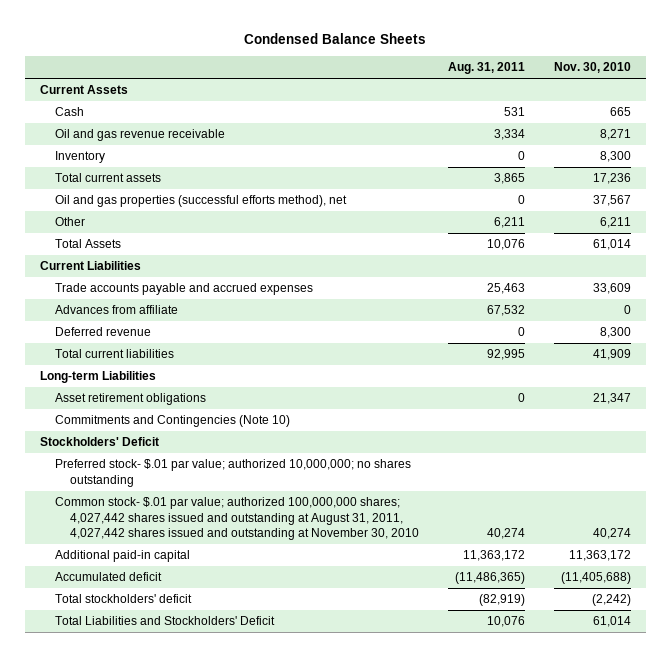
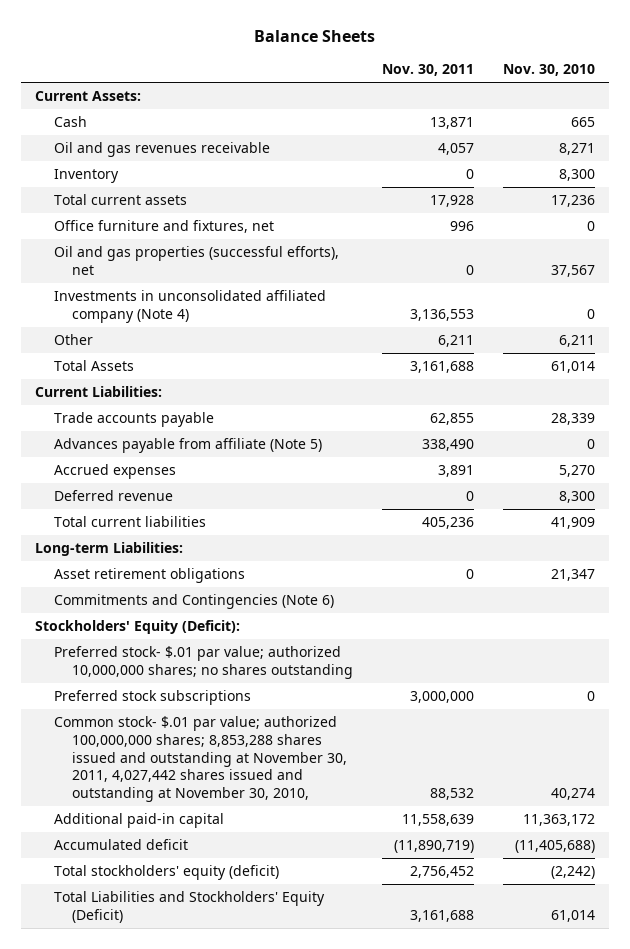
[244,32,427,44] Condensed Balance Sheets -> [253,30,375,43] Balance Sheets
[448,62,526,75] Aug. 31, 2011 -> none
none -> [381,64,474,77] Nov. 30, 2011
[39,85,128,95] Current Assets -> [34,91,141,102] Current Assets:
[55,129,226,142] Oil and gas revenue receivable -> [53,142,270,158] Oil and gas revenues receivable
none -> [53,220,274,234] Office furniture and fixtures, net
[55,195,348,208] Oil and gas properties (successful efforts method), net -> [53,246,339,275] Oil and gas properties (successful efforts), net
none -> [53,290,326,323] Investments in unconsolidated affiliated company (Note 4)
[39,261,141,271] Current Liabilities -> [34,386,162,398] Current Liabilities:
[55,283,314,296] Trade accounts payable and accrued expenses -> [53,412,214,428] Trade accounts payable
[593,283,632,295] 33,609 -> [550,413,595,426] 28,339
[55,305,179,315] Advances from affiliate -> [53,438,322,454] Advances payable from affiliate (Note 5)
none -> [53,464,176,480] Accrued expenses
[39,371,156,384] Long-term Liabilities -> [34,542,183,557] Long-term Liabilities:
[55,415,291,428] Commitments and Contingencies (Note 10) -> [53,594,334,610] Commitments and Contingencies (Note 6)
[39,437,159,447] Stockholders' Deficit -> [34,620,240,635] Stockholders' Equity (Deficit):
[55,459,412,487] Preferred stock- $.01 par value; authorized 10,000,000; no shares outstanding -> [53,646,354,679] Preferred stock- $.01 par value; authorized 10,000,000 shares; no shares outstanding
none -> [53,690,251,706] Preferred stock subscriptions
[55,497,420,541] Common stock- $.01 par value; authorized 100,000,000 shares; 4,027,442 shares issued and outstanding at August 31, 2011, 4,027,442 shares issued and outstanding at November 30, 2010 -> [53,716,348,802] Common stock- $.01 par value; authorized 100,000,000 shares; 8,853,288 shares issued and outstanding at November 30, 2011, 4,027,442 shares issued and outstanding at November 30, 2010,
[55,594,193,604] Total stockholders' deficit -> [53,865,279,881] Total stockholders' equity (deficit)
[55,616,276,626] Total Liabilities and Stockholders' Deficit -> [53,891,325,923] Total Liabilities and Stockholders' Equity (Deficit)

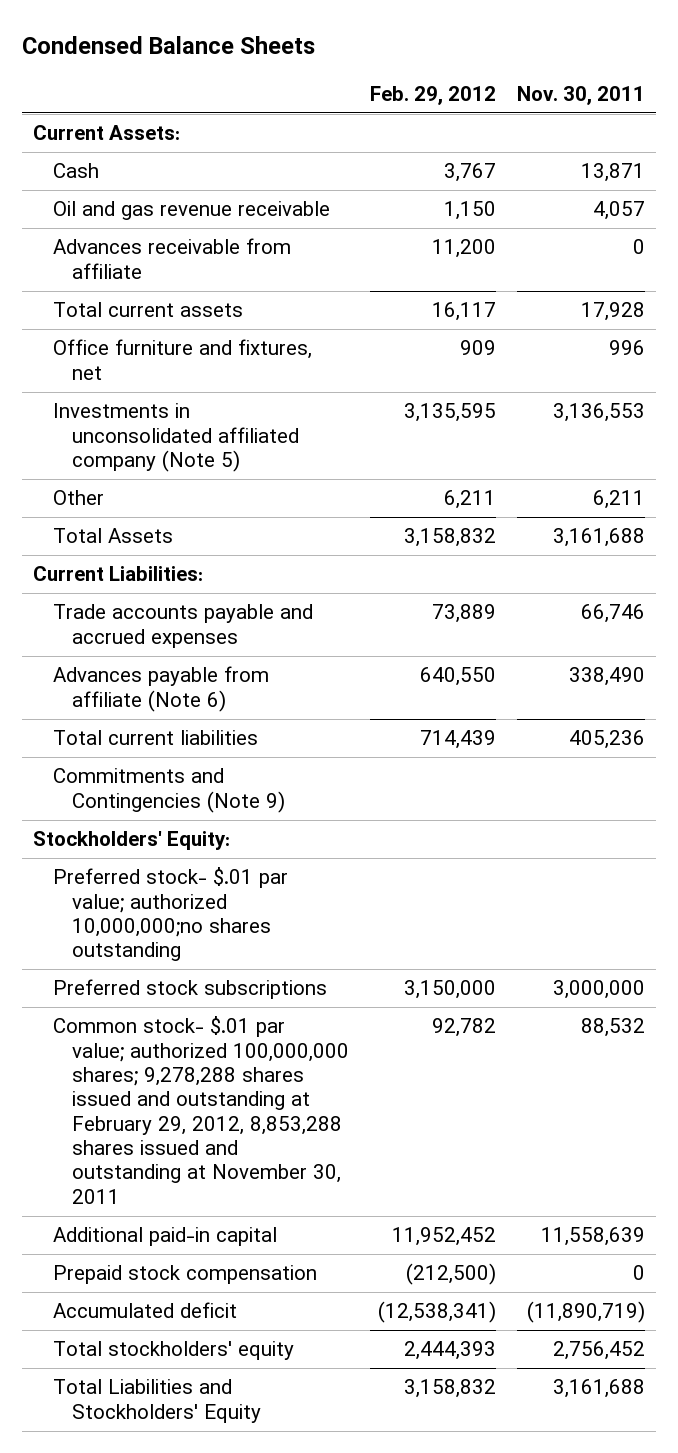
[253,30,375,43] Balance Sheets -> [22,36,316,55] Condensed Balance Sheets
[502,64,595,77] Nov. 30, 2010 -> none
none -> [370,85,497,105] Feb. 29, 2012
[53,169,119,184] Inventory -> none
[53,142,270,158] Oil and gas revenues receivable -> [52,201,330,221] Oil and gas revenue receivable
none -> [52,238,291,279] Advances receivable from affiliate
[53,246,339,275] Oil and gas properties (successful efforts), net -> none
[53,290,326,323] Investments in unconsolidated affiliated company (Note 4) -> [52,403,300,473] Investments in unconsolidated affiliated company (Note 5)
[53,464,176,480] Accrued expenses -> none
[53,490,173,502] Deferred revenue -> none
[53,412,214,428] Trade accounts payable -> [52,604,313,648] Trade accounts payable and accrued expenses
[429,413,474,426] 62,855 -> [581,604,646,624] 66,746
[53,438,322,454] Advances payable from affiliate (Note 5) -> [52,666,269,712] Advances payable from affiliate (Note 6)
[34,542,183,557] Long-term Liabilities: -> none
[53,568,245,584] Asset retirement obligations -> none
[53,594,334,610] Commitments and Contingencies (Note 6) -> [52,768,286,813] Commitments and Contingencies (Note 9)
[34,620,240,635] Stockholders' Equity (Deficit): -> [32,831,230,851] Stockholders' Equity:
[53,646,354,679] Preferred stock- $.01 par value; authorized 10,000,000 shares; no shares outstanding -> [52,867,288,962] Preferred stock- $.01 par value; authorized 10,000,000;no shares outstanding
[53,716,348,802] Common stock- $.01 par value; authorized 100,000,000 shares; 8,853,288 shares issued and outstanding at November 30, 2011, 4,027,442 shares issued and outstanding at November 30, 2010, -> [52,1016,350,1204] Common stock- $.01 par value; authorized 100,000,000 shares; 9,278,288 shares issued and outstanding at February 29, 2012, 8,853,288 shares issued and outstanding at November 30, 2011
none -> [52,1265,317,1285] Prepaid stock compensation
[53,865,279,881] Total stockholders' equity (deficit) -> [52,1341,294,1361] Total stockholders' equity
[53,891,325,923] Total Liabilities and Stockholders' Equity (Deficit) -> [52,1379,262,1423] Total Liabilities and Stockholders' Equity

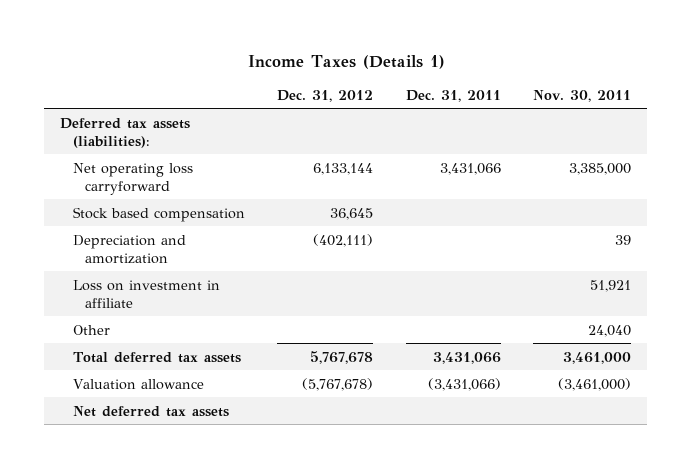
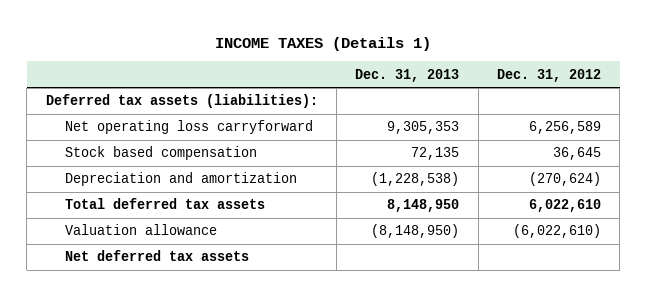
[247,54,445,69] Income Taxes (Details 1) -> [215,36,432,51] INCOME TAXES (Details 1)
[405,89,501,102] Dec. 31, 2011 -> none
[533,89,632,102] Nov. 30, 2011 -> none
none -> [355,68,460,82] Dec. 31, 2013
[313,162,374,175] 6,133,144 -> [529,121,602,135] 6,256,589
[72,279,220,308] Loss on investment in affiliate -> none
[72,324,110,335] Other -> none
[313,233,374,247] (402,111) -> [529,172,602,187] (270,624)
[310,350,374,364] 5,767,678 -> [529,199,602,213] 6,022,610
[302,377,374,391] (5,767,678) -> [513,224,602,239] (6,022,610)

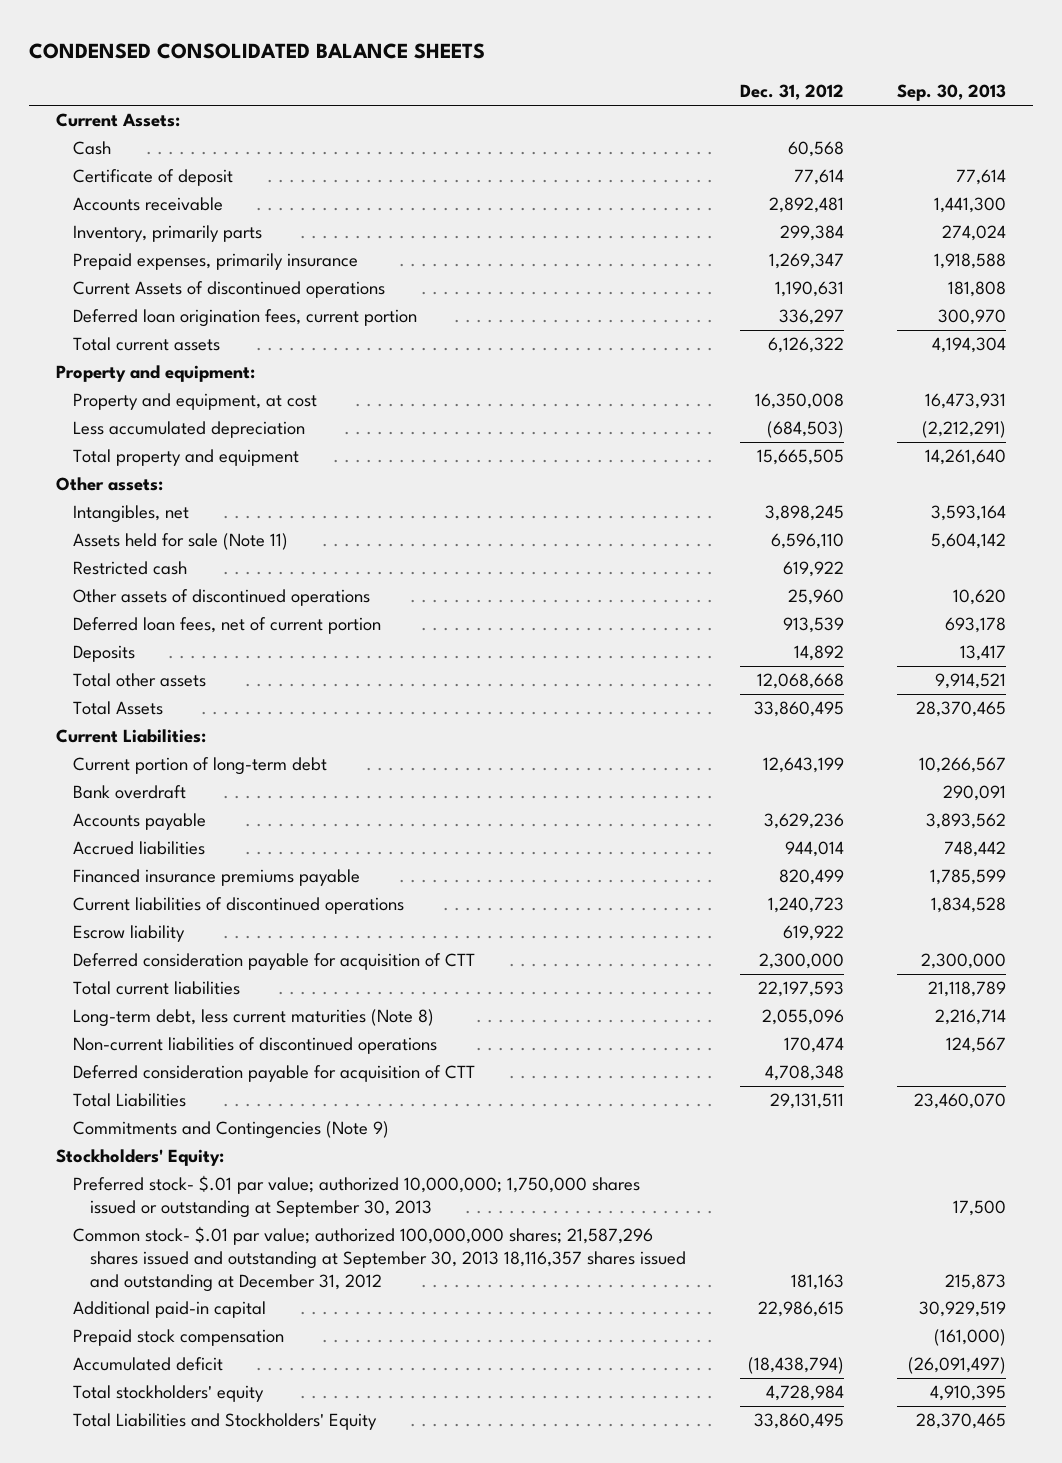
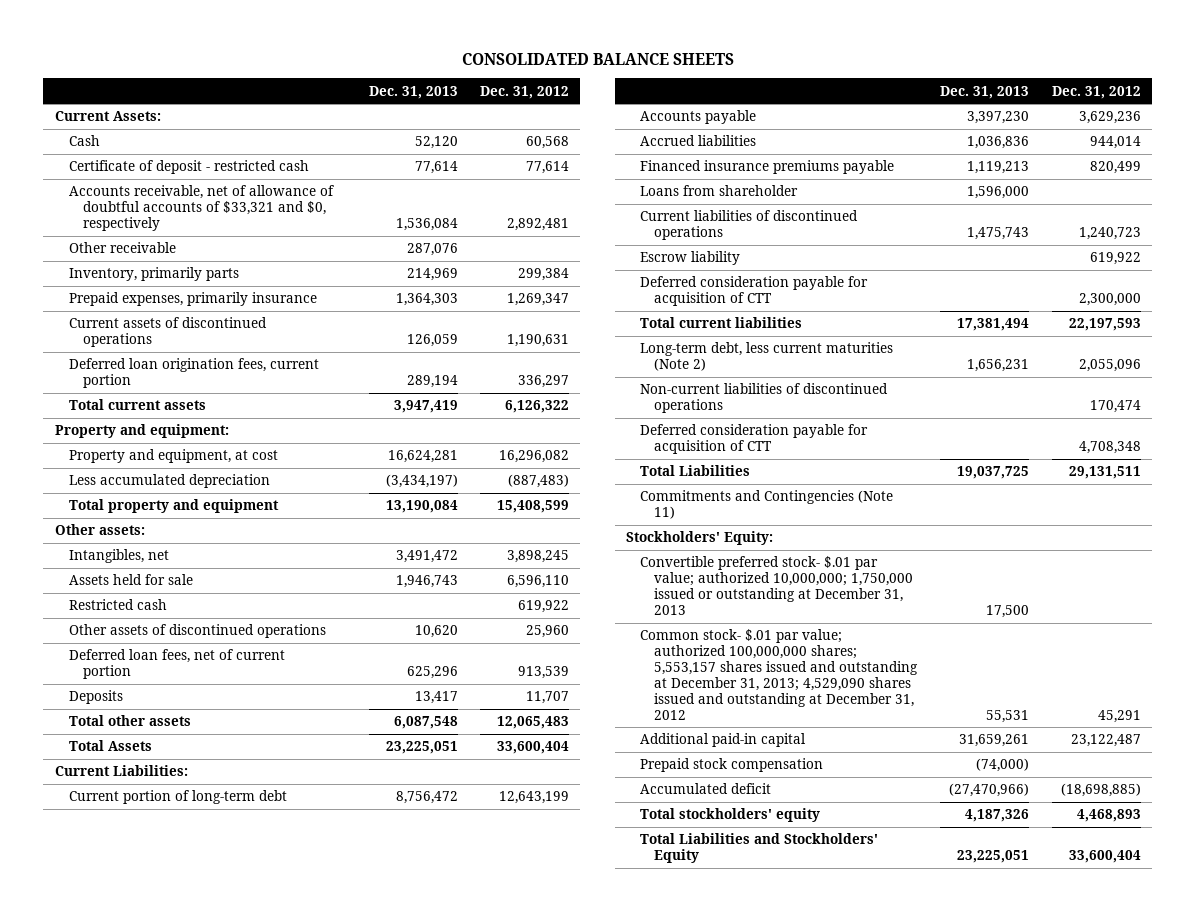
[29,43,486,60] CONDENSED CONSOLIDATED BALANCE SHEETS -> [461,52,734,65] CONSOLIDATED BALANCE SHEETS
[896,84,1006,102] Sep. 30, 2013 -> none
none -> [368,85,458,99] Dec. 31, 2013
[73,169,234,187] Certificate of deposit -> [68,160,309,175] Certificate of deposit - restricted cash
[73,197,224,212] Accounts receivable -> [68,185,334,232] Accounts receivable, net of allowance of doubtful accounts of $33,321 and $0, respectively
none -> [68,242,176,254] Other receivable
[73,281,386,299] Current Assets of discontinued operations -> [68,317,267,348] Current assets of discontinued operations
[754,393,844,410] 16,350,008 -> [499,450,570,464] 16,296,082
[766,421,844,439] (684,503) -> [508,474,570,489] (887,483)
[756,449,844,466] 15,665,505 -> [497,500,570,514] 15,408,599
[73,533,289,551] Assets held for sale (Note 11) -> [68,574,193,586] Assets held for sale
[793,645,844,662] 14,892 -> [526,691,570,705] 11,707
[756,673,844,690] 12,068,668 -> [497,716,570,730] 12,065,483
[753,701,844,718] 33,860,495 -> [497,741,570,755] 33,600,404
[73,785,187,800] Bank overdraft -> none
none -> [640,185,799,197] Loans from shareholder
[73,1009,435,1028] Long-term debt, less current maturities (Note 8) -> [640,342,894,372] Long-term debt, less current maturities (Note 2)
[73,1121,390,1140] Commitments and Contingencies (Note 9) -> [640,490,894,520] Commitments and Contingencies (Note 11)
[73,1175,641,1218] Preferred stock- $.01 par value; authorized 10,000,000; 1,750,000 shares issued or outstanding at September 30, 2013 -> [640,556,914,615] Convertible preferred stock- $.01 par value; authorized 10,000,000; 1,750,000 issued or outstanding at December 31, 2013
[73,1226,687,1292] Common stock- $.01 par value; authorized 100,000,000 shares; 21,587,296 shares issued and outstanding at September 30, 2013 18,116,357 shares issued and outstanding at December 31, 2012 -> [640,629,919,720] Common stock- $.01 par value; authorized 100,000,000 shares; 5,553,157 shares issued and outstanding at December 31, 2013; 4,529,090 shares issued and outstanding at December 31, 2012
[790,1273,844,1290] 181,163 -> [1097,709,1141,723] 45,291
[757,1301,844,1318] 22,986,615 -> [1070,734,1141,748] 23,122,487
[747,1357,844,1375] (18,438,794) -> [1060,783,1141,798] (18,698,885)
[765,1385,844,1402] 4,728,984 -> [1076,809,1141,823] 4,468,893
[753,1413,844,1430] 33,860,495 -> [1068,850,1141,864] 33,600,404

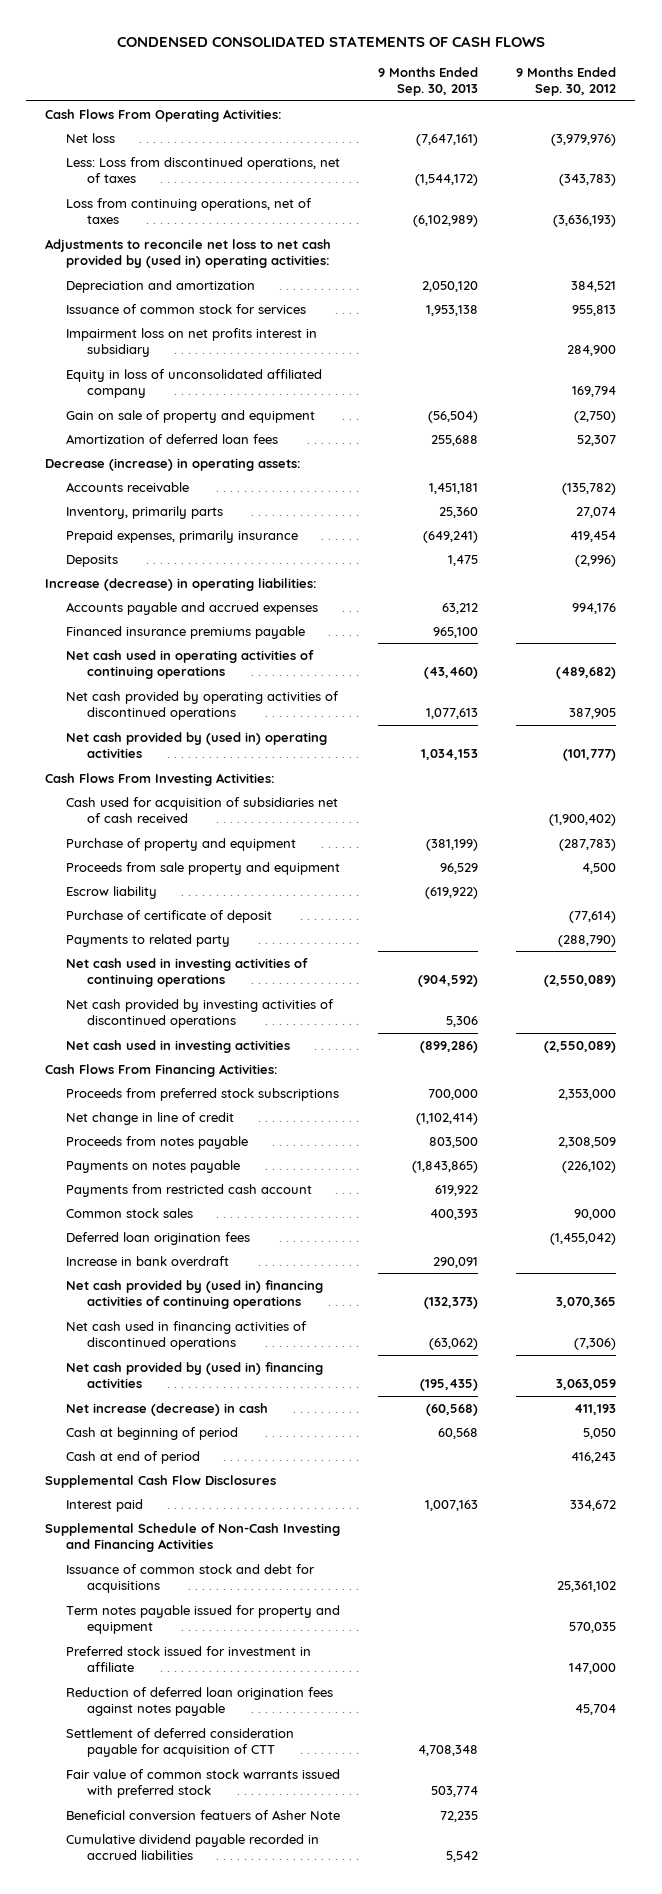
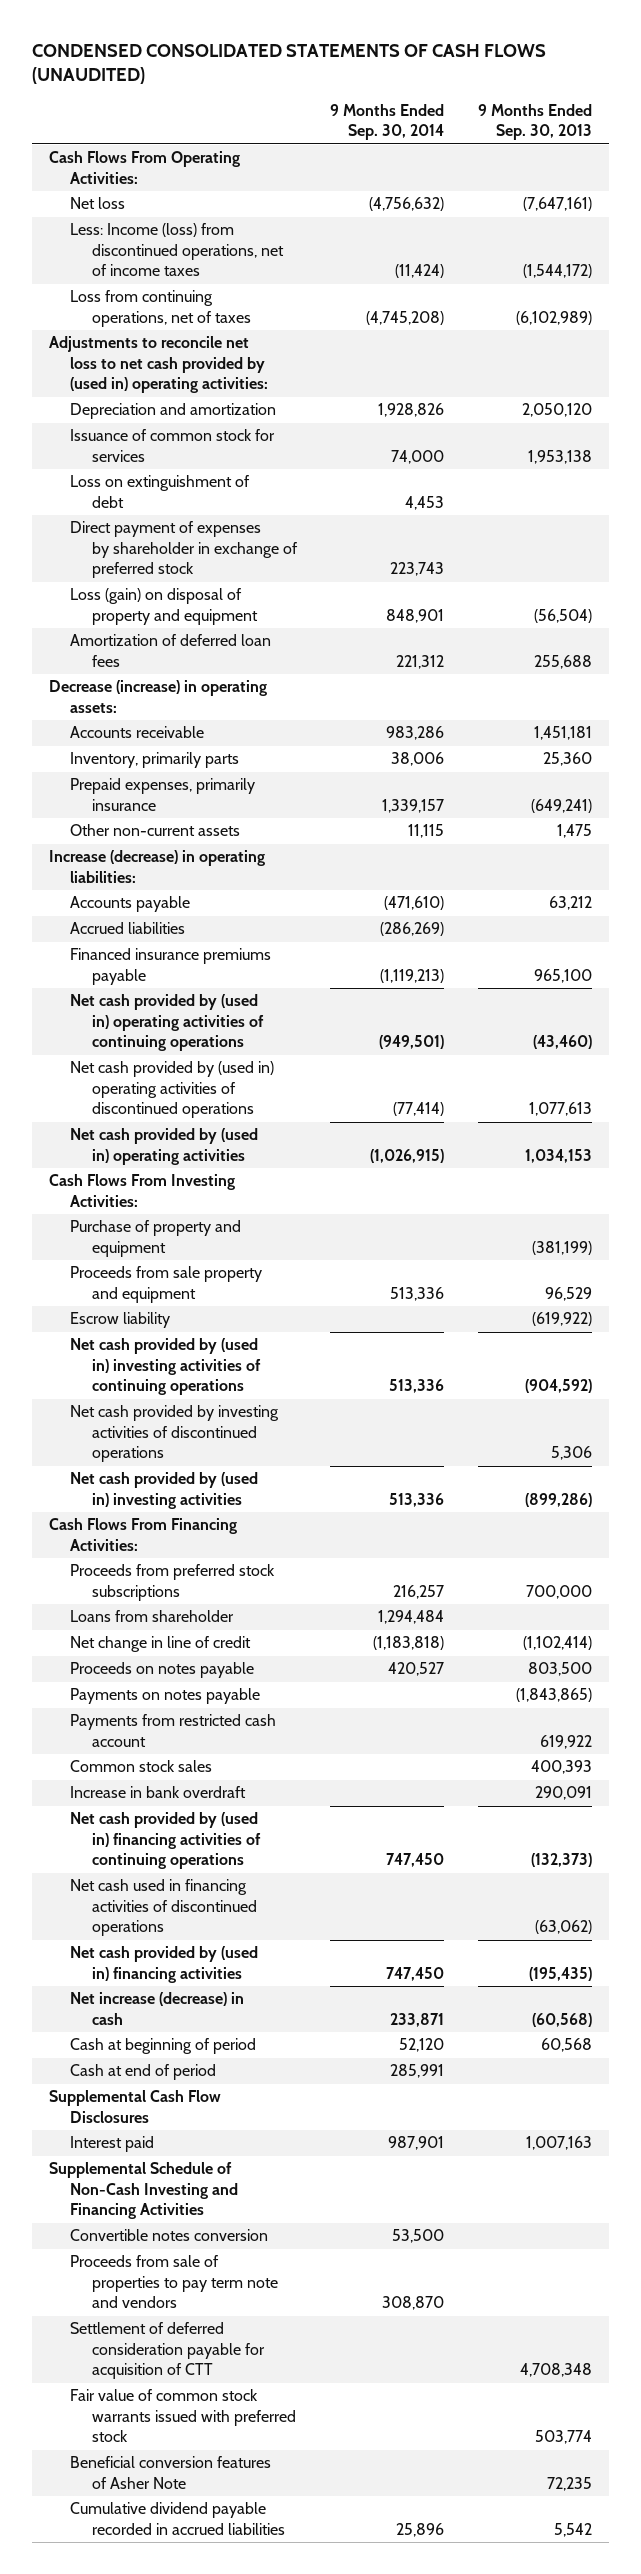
[116,35,545,47] CONDENSED CONSOLIDATED STATEMENTS OF CASH FLOWS -> [32,43,547,85] CONDENSED CONSOLIDATED STATEMENTS OF CASH FLOWS (UNAUDITED)
[516,66,617,97] 9 Months Ended Sep. 30, 2012 -> none
none -> [330,103,445,141] 9 Months Ended Sep. 30, 2014
[66,156,341,184] Less: Loss from discontinued operations, net of taxes -> [70,223,284,277] Less: Income (loss) from discontinued operations, net of income taxes
[66,327,318,358] Impairment loss on net profits interest in subsidiary -> none
[66,368,323,399] Equity in loss of unconsolidated affiliated company -> none
none -> [70,475,251,508] Loss on extinguishment of debt
none -> [70,521,298,579] Direct payment of expenses by shareholder in exchange of preferred stock
[66,409,316,423] Gain on sale of property and equipment -> [70,588,258,625] Loss (gain) on disposal of property and equipment
[66,554,119,567] Deposits -> [70,824,241,837] Other non-current assets
[66,601,319,615] Accounts payable and accrued expenses -> [70,896,191,913] Accounts payable
none -> [70,922,186,935] Accrued liabilities
[66,649,315,680] Net cash used in operating activities of continuing operations -> [70,994,264,1052] Net cash provided by (used in) operating activities of continuing operations
[66,690,340,721] Net cash provided by operating activities of discontinued operations -> [70,1061,275,1119] Net cash provided by (used in) operating activities of discontinued operations
[66,796,339,824] Cash used for acquisition of subsidiaries net of cash received -> none
[66,909,273,923] Purchase of certificate of deposit -> none
[66,933,231,947] Payments to related party -> none
[66,957,309,988] Net cash used in investing activities of continuing operations -> [70,1338,261,1396] Net cash provided by (used in) investing activities of continuing operations
[66,1039,291,1053] Net cash used in investing activities -> [70,1472,259,1509] Net cash provided by (used in) investing activities
none -> [70,1610,235,1623] Loans from shareholder
[66,1135,249,1149] Proceeds from notes payable -> [70,1662,255,1679] Proceeds on notes payable
[66,1231,251,1245] Deferred loan origination fees -> none
[66,1563,316,1594] Issuance of common stock and debt for acquisitions -> none
[66,1604,341,1635] Term notes payable issued for property and equipment -> none
[66,1645,312,1673] Preferred stock issued for investment in affiliate -> none
[66,1686,334,1717] Reduction of deferred loan origination fees against notes payable -> none
none -> [70,2229,269,2242] Convertible notes conversion
none -> [70,2255,278,2309] Proceeds from sale of properties to pay term note and vendors
[66,1809,341,1820] Beneficial conversion featuers of Asher Note -> [70,2456,272,2489] Beneficial conversion features of Asher Note

